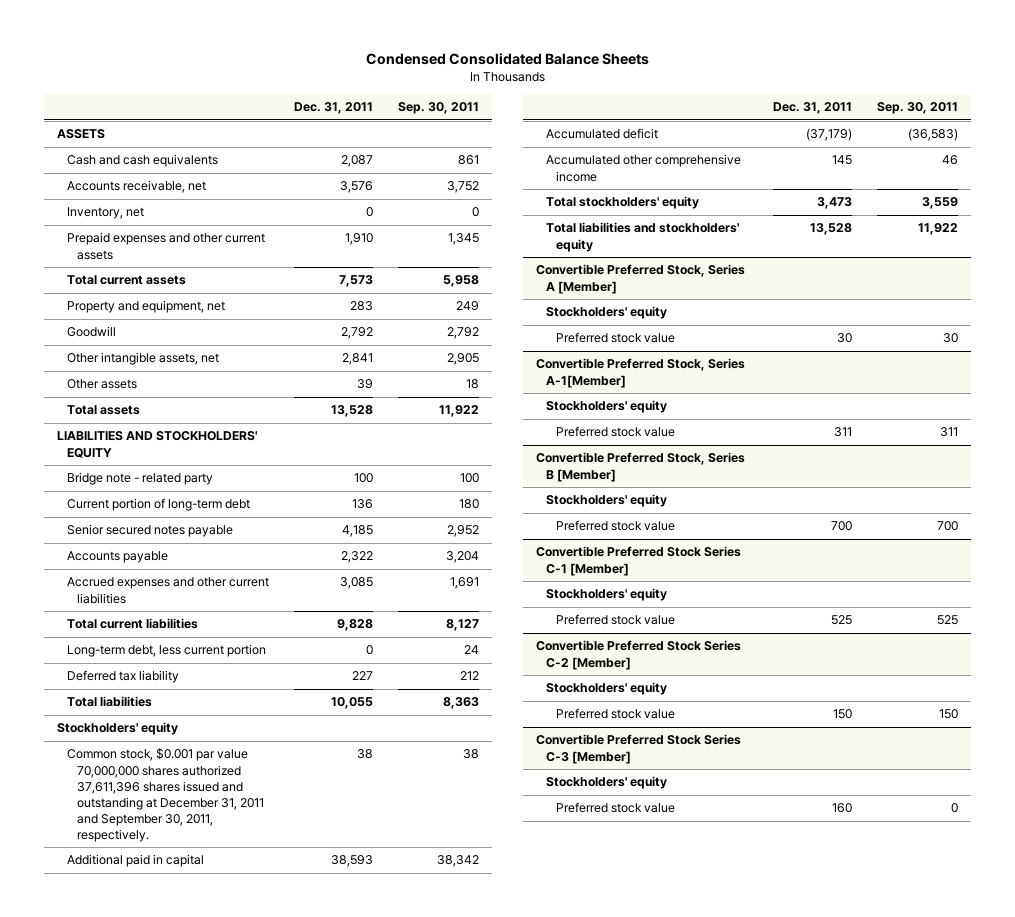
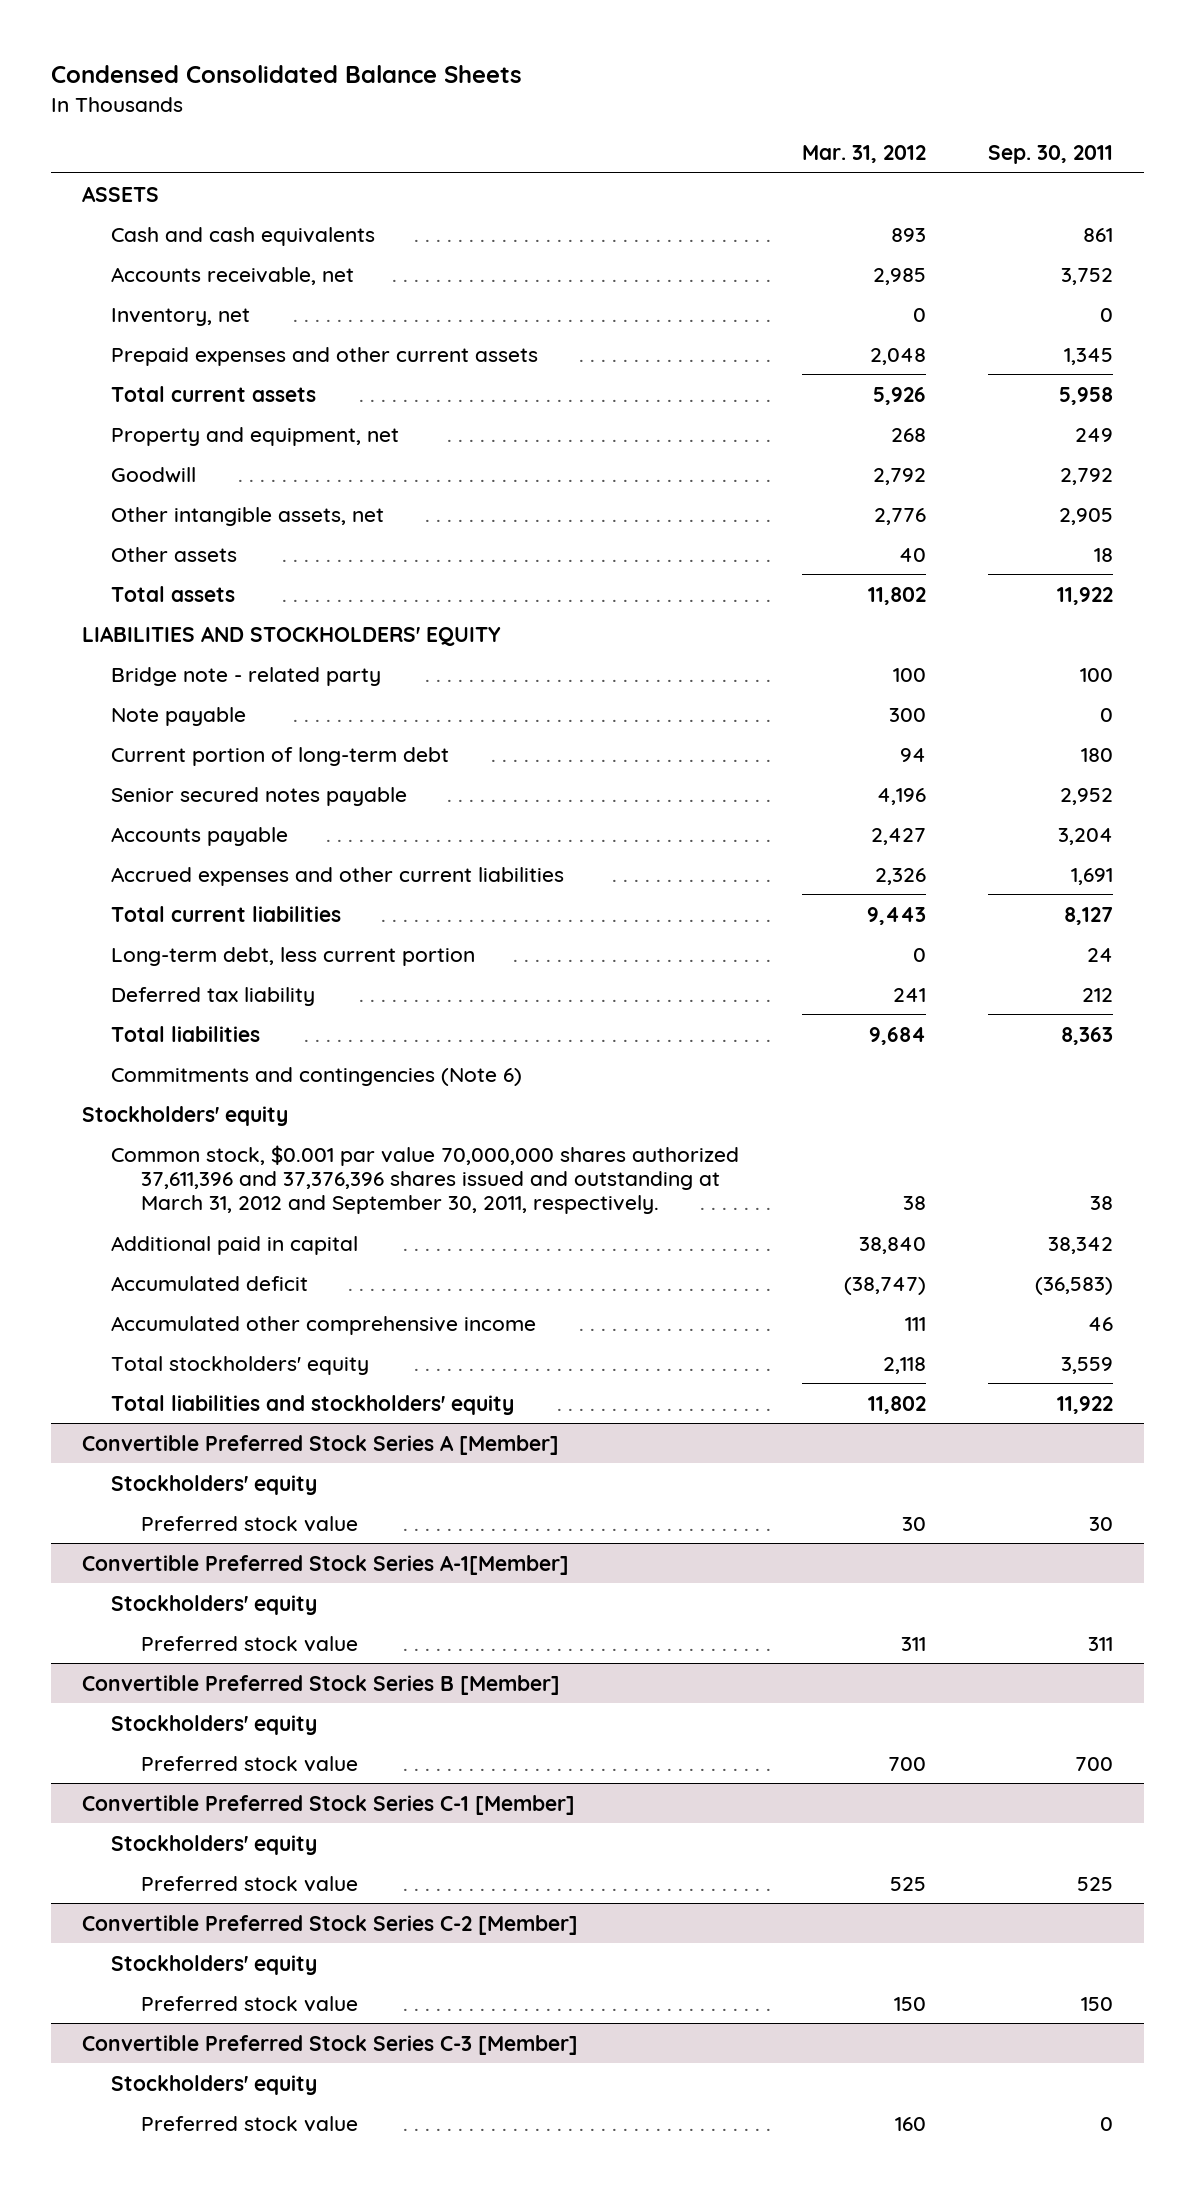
[294,102,374,115] Dec. 31, 2011 -> none
none -> [801,145,926,164] Mar. 31, 2012
none -> [111,706,247,726] Note payable
none -> [111,1066,523,1086] Commitments and contingencies (Note 6)
[66,748,264,842] Common stock, $0.001 par value 70,000,000 shares authorized 37,611,396 shares issued and outstanding at December 31, 2011 and September 30, 2011, respectively. -> [111,1144,740,1215] Common stock, $0.001 par value 70,000,000 shares authorized 37,611,396 and 37,376,396 shares issued and outstanding at March 31, 2012 and September 30, 2011, respectively.
[536,264,746,294] Convertible Preferred Stock, Series A [Member] -> [81,1434,559,1455] Convertible Preferred Stock Series A [Member]
[536,358,746,388] Convertible Preferred Stock, Series A-1[Member] -> [81,1554,569,1575] Convertible Preferred Stock Series A-1[Member]
[536,452,746,482] Convertible Preferred Stock, Series B [Member] -> [81,1674,560,1695] Convertible Preferred Stock Series B [Member]

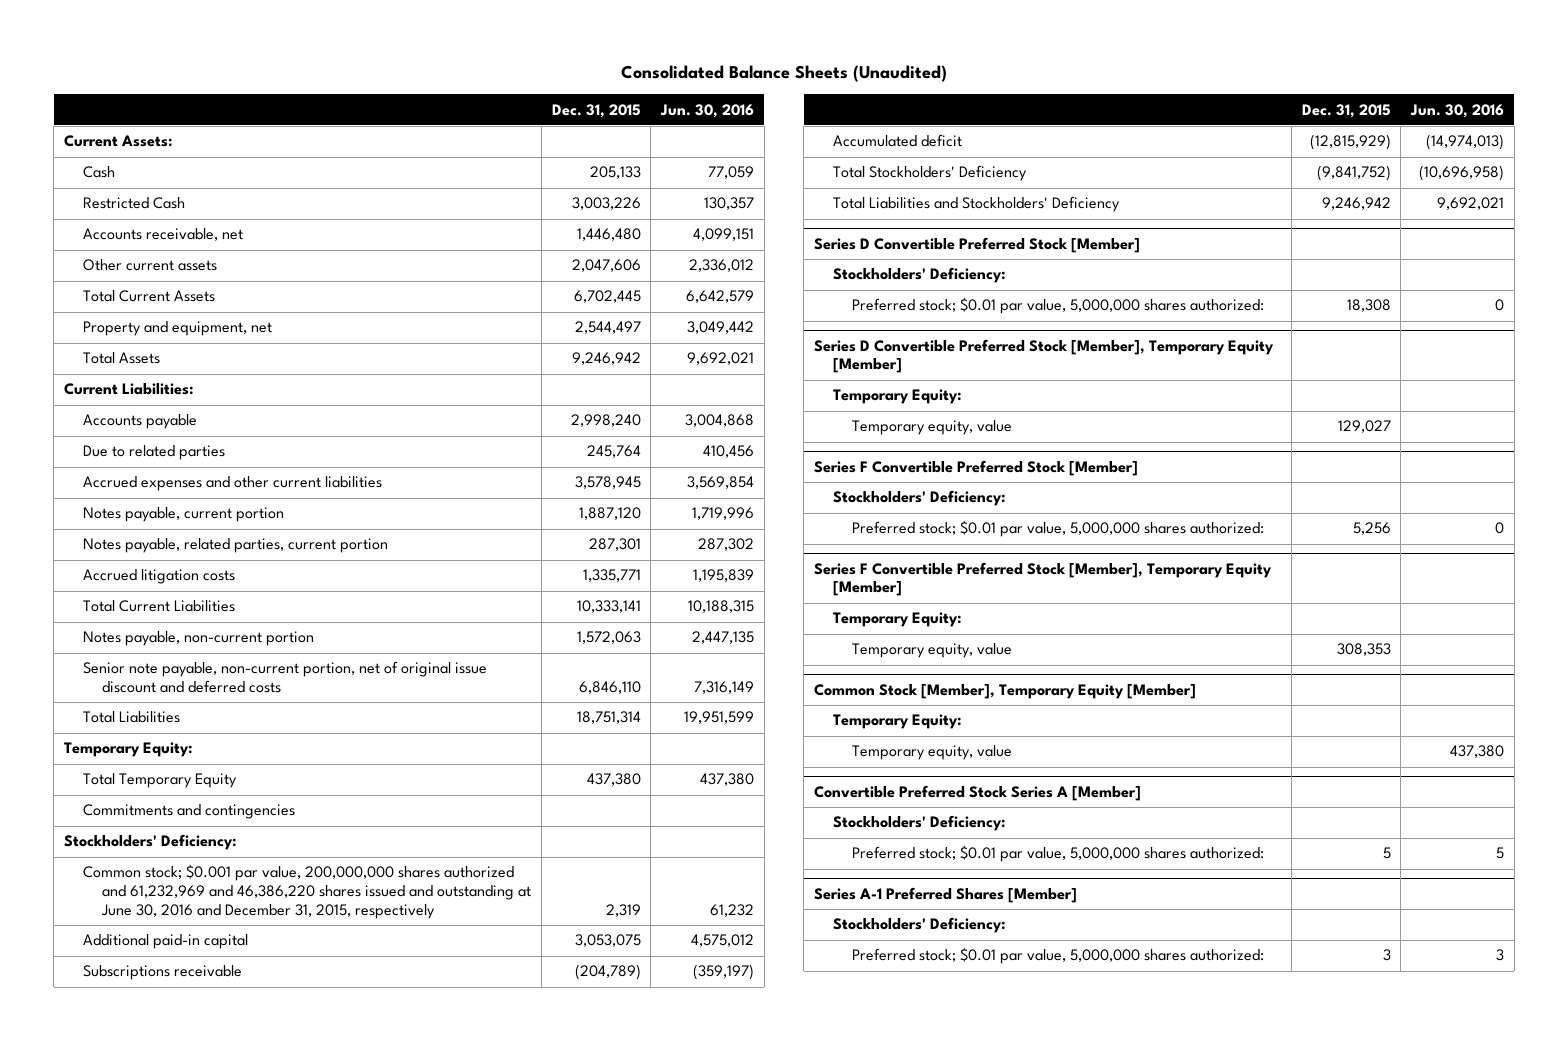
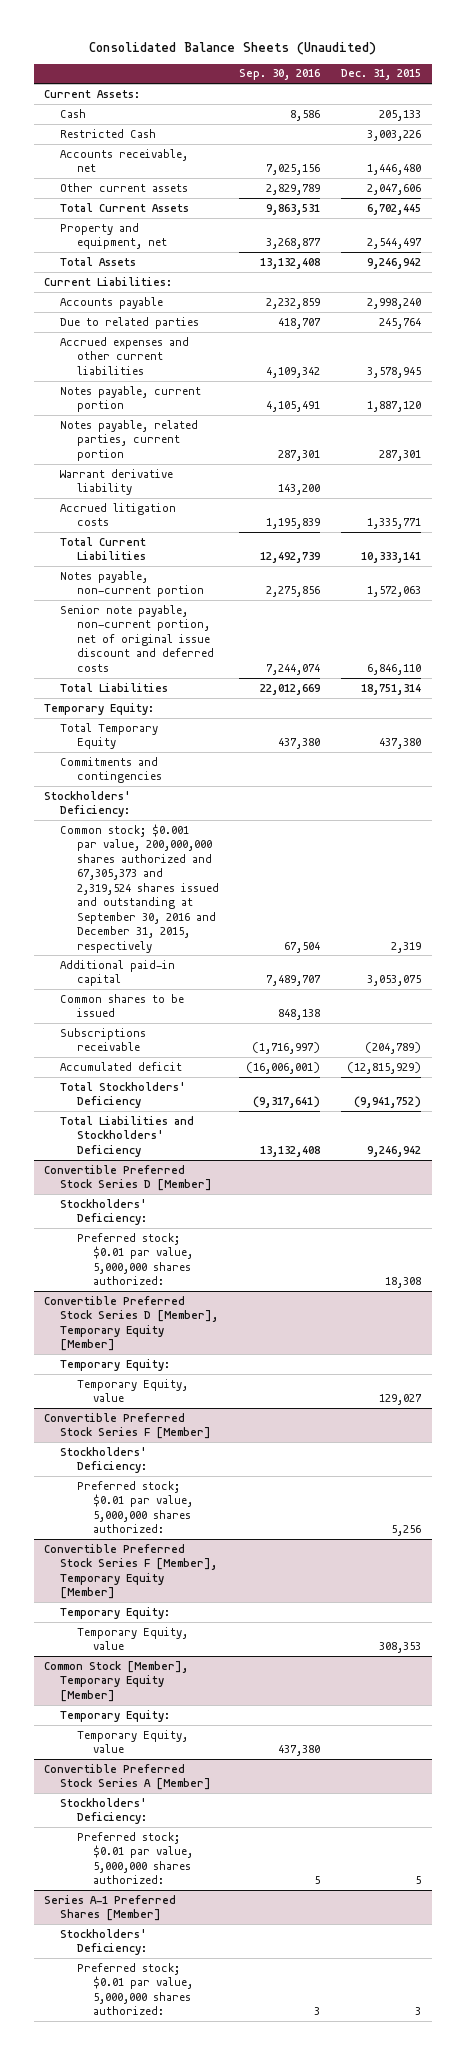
[660,103,755,118] Jun. 30, 2016 -> none
none -> [239,69,321,81] Sep. 30, 2016
none -> [60,468,174,496] Warrant derivative liability
[83,864,532,919] Common stock; $0.001 par value, 200,000,000 shares authorized and 61,232,969 and 46,386,220 shares issued and outstanding at June 30, 2016 and December 31, 2015, respectively -> [60,823,219,953] Common stock; $0.001 par value, 200,000,000 shares authorized and 67,305,373 and 2,319,524 shares issued and outstanding at September 30, 2016 and December 31, 2015, respectively
none -> [60,993,185,1018] Common shares to be issued
[1316,165,1391,182] (9,841,752) -> [354,1096,422,1109] (9,941,752)
[814,236,1141,253] Series D Convertible Preferred Stock [Member] -> [44,1164,213,1192] Convertible Preferred Stock Series D [Member]
[814,338,1275,374] Series D Convertible Preferred Stock [Member], Temporary Equity [Member] -> [44,1295,219,1352] Convertible Preferred Stock Series D [Member], Temporary Equity [Member]
[851,420,1012,436] Temporary equity, value -> [76,1378,188,1403] Temporary Equity, value
[814,459,1139,476] Series F Convertible Preferred Stock [Member] -> [44,1412,212,1440] Convertible Preferred Stock Series F [Member]
[814,561,1273,597] Series F Convertible Preferred Stock [Member], Temporary Equity [Member] -> [44,1543,218,1600] Convertible Preferred Stock Series F [Member], Temporary Equity [Member]
[851,643,1012,659] Temporary equity, value -> [76,1626,188,1651] Temporary Equity, value
[851,745,1012,761] Temporary equity, value -> [76,1729,188,1754] Temporary Equity, value

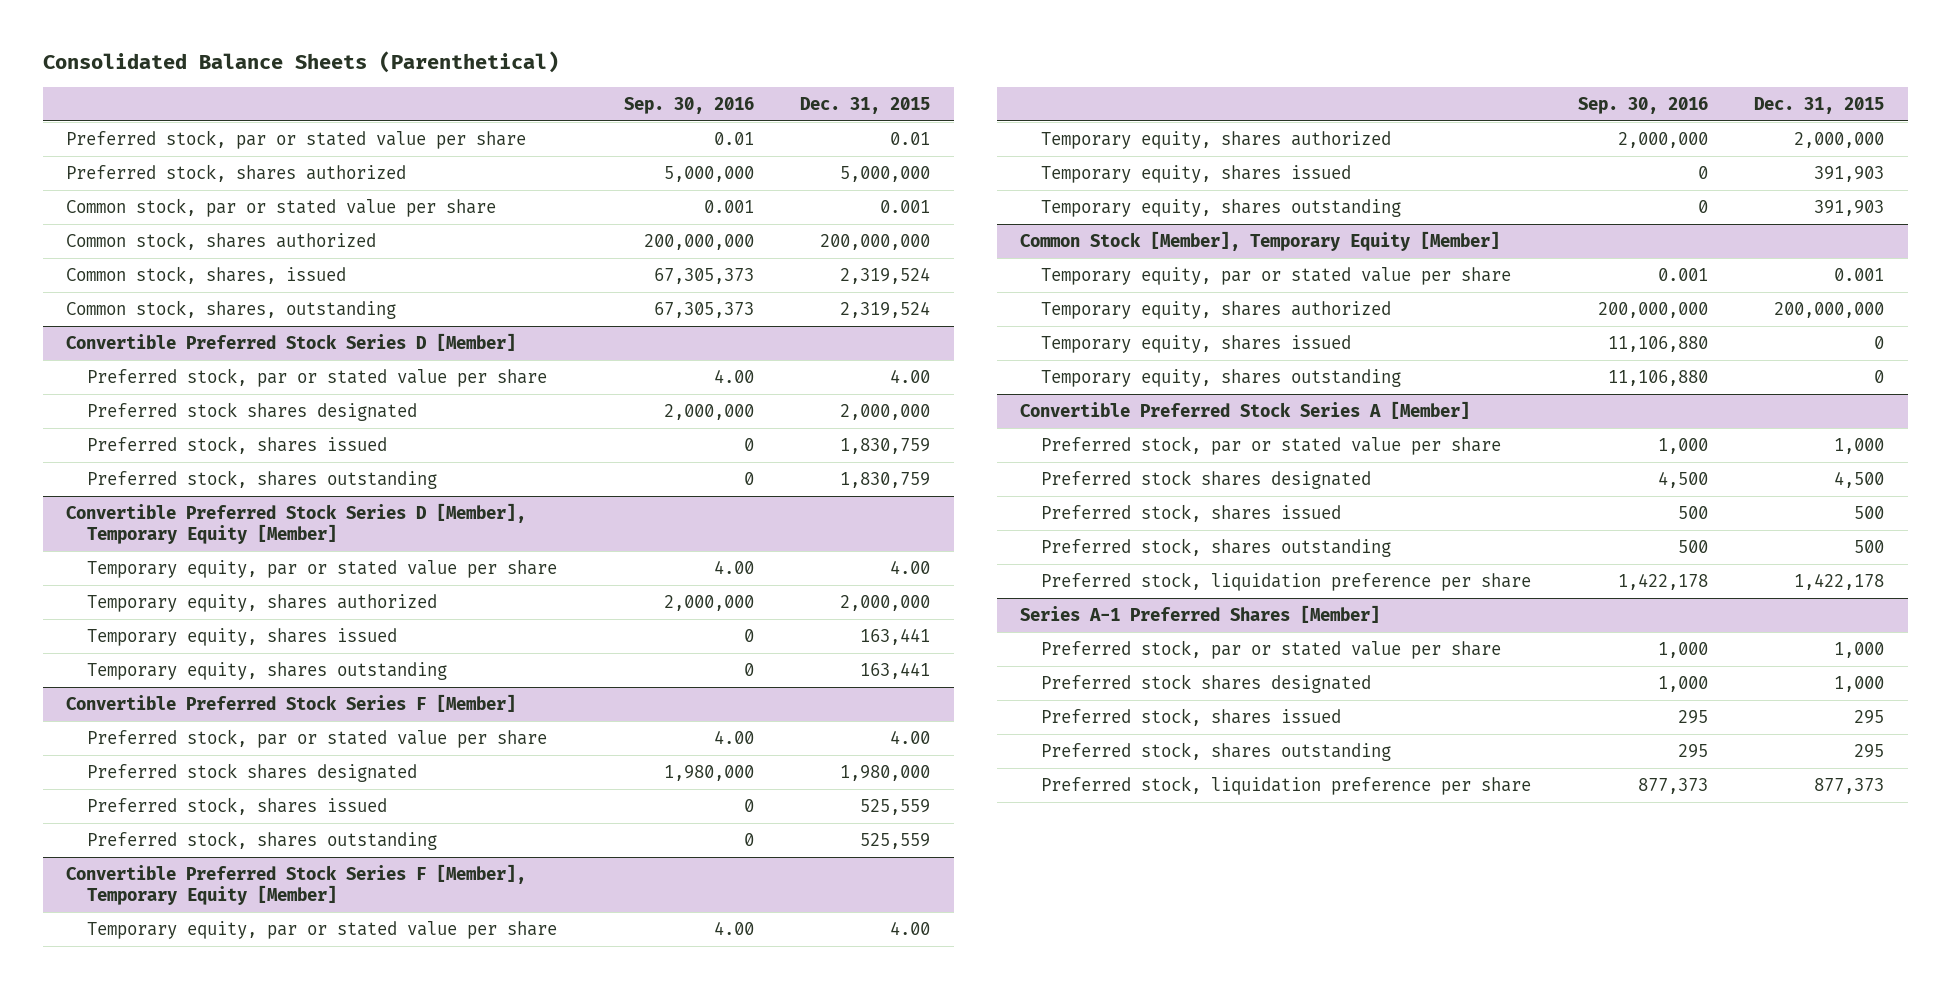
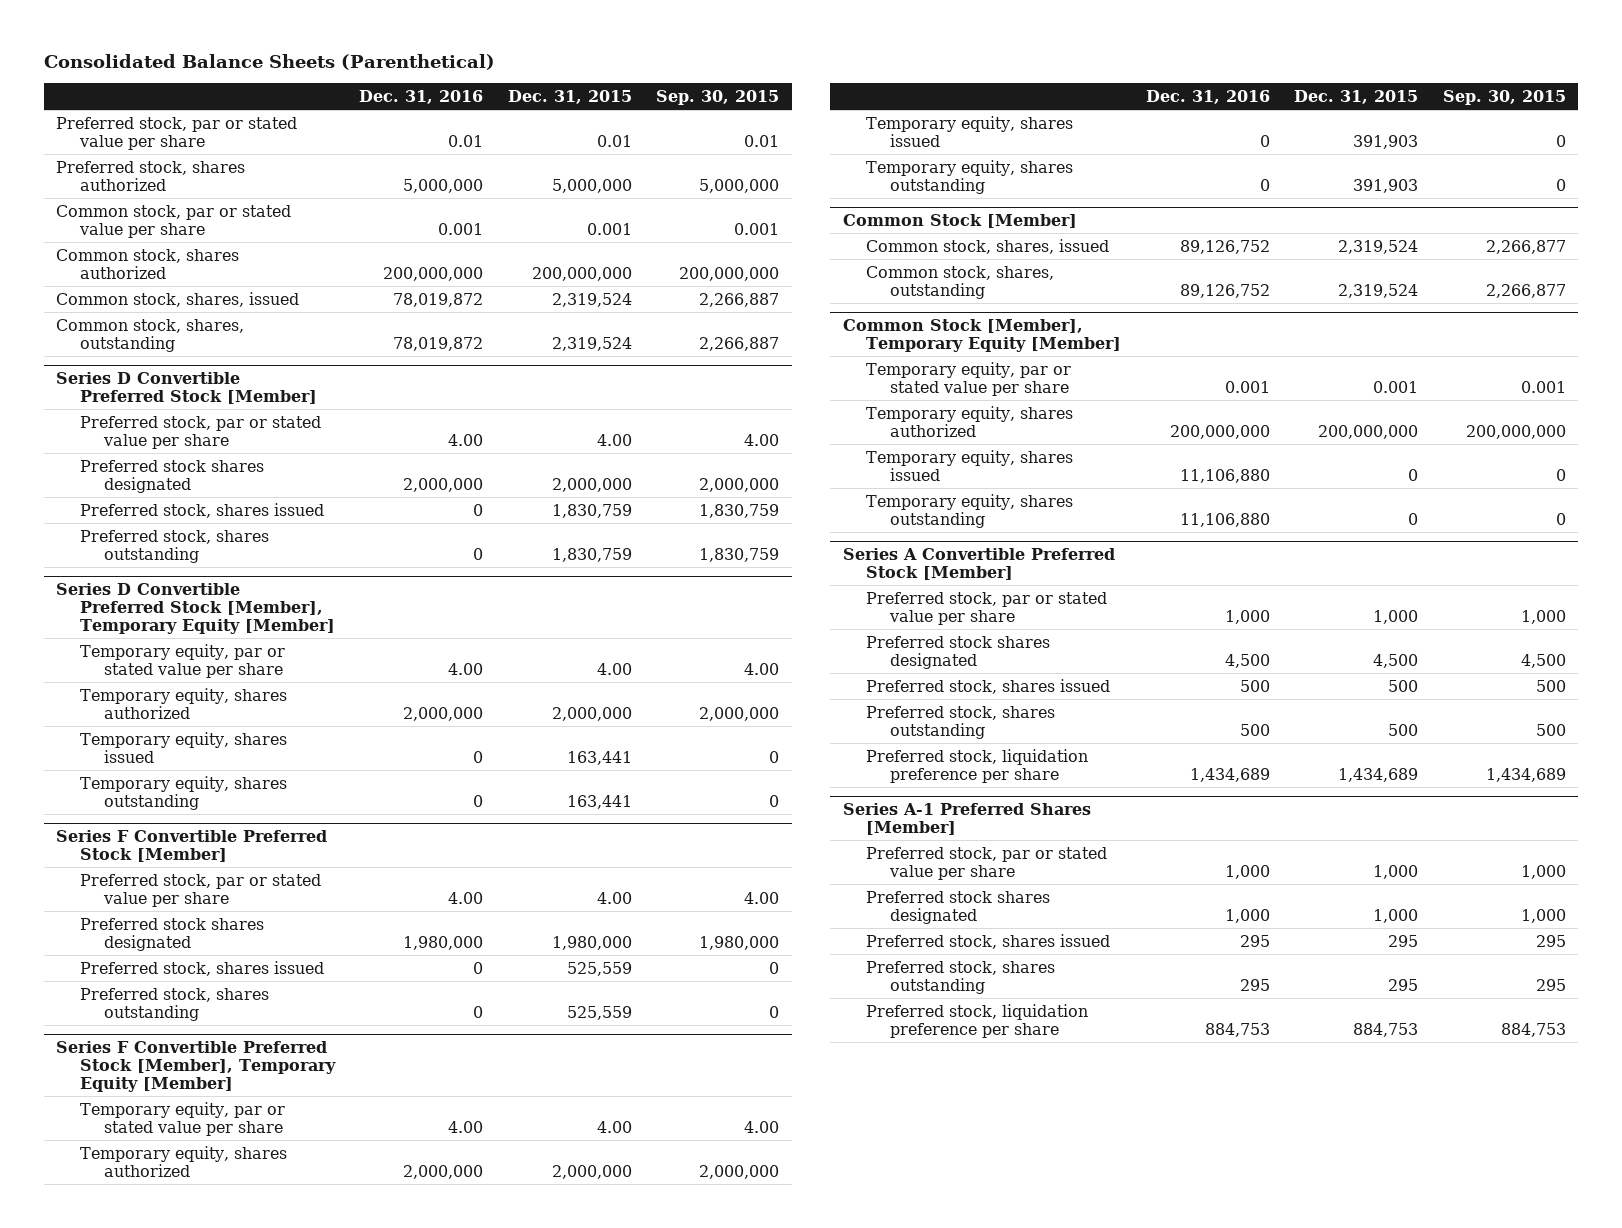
[623,96,754,114] Sep. 30, 2016 -> none
none -> [359,89,484,104] Dec. 31, 2016
none -> [656,89,780,105] Sep. 30, 2015
[65,333,516,352] Convertible Preferred Stock Series D [Member] -> [56,371,317,404] Series D Convertible Preferred Stock [Member]
[65,503,526,545] Convertible Preferred Stock Series D [Member], Temporary Equity [Member] -> [56,582,335,634] Series D Convertible Preferred Stock [Member], Temporary Equity [Member]
[65,694,516,713] Convertible Preferred Stock Series F [Member] -> [56,829,328,862] Series F Convertible Preferred Stock [Member]
[65,864,526,906] Convertible Preferred Stock Series F [Member], Temporary Equity [Member] -> [56,1040,336,1092] Series F Convertible Preferred Stock [Member], Temporary Equity [Member]
none -> [842,213,1077,228] Common Stock [Member]
none -> [866,238,1110,254] Common stock, shares, issued
none -> [866,265,1055,299] Common stock, shares, outstanding
[1020,401,1471,420] Convertible Preferred Stock Series A [Member] -> [842,547,1115,580] Series A Convertible Preferred Stock [Member]
[1794,573,1885,591] 1,422,178 -> [1338,767,1419,782] 1,434,689
[1814,778,1885,795] 877,373 -> [1353,1022,1419,1037] 884,753

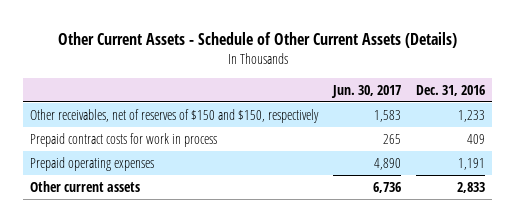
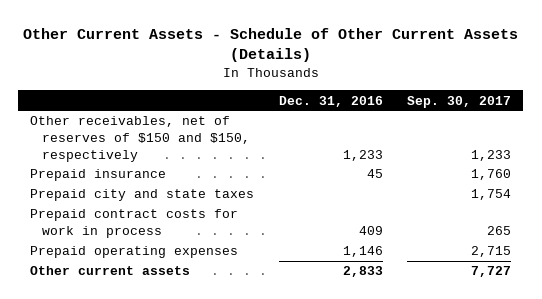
[331,84,402,98] Jun. 30, 2017 -> none
none -> [407,95,512,108] Sep. 30, 2017
none -> [30,169,167,182] Prepaid insurance
none -> [30,189,255,202] Prepaid city and state taxes
[457,158,485,171] 1,191 -> [342,246,383,258] 1,146

